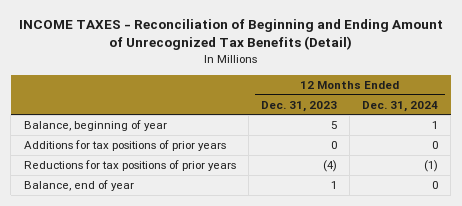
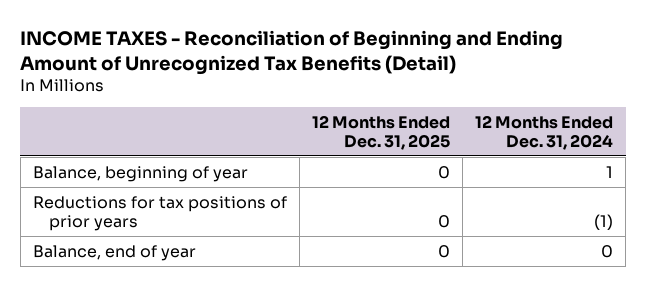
[260,100,337,112] Dec. 31, 2023 -> none
none -> [311,114,450,150] 12 Months Ended Dec. 31, 2025
[23,140,226,152] Additions for tax positions of prior years -> none

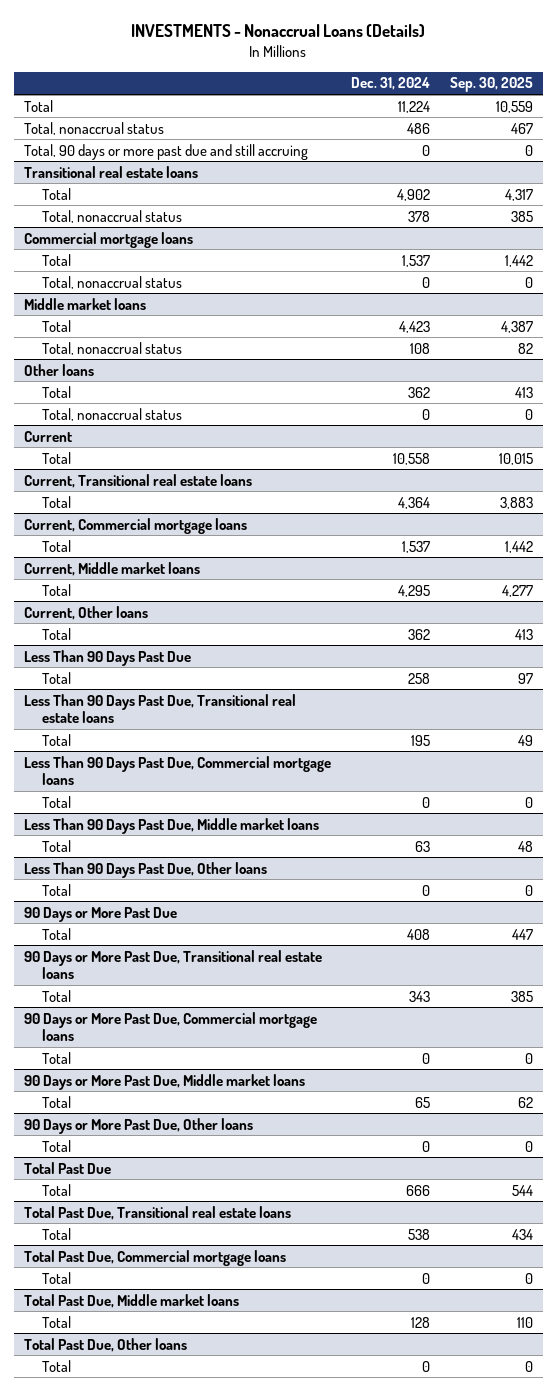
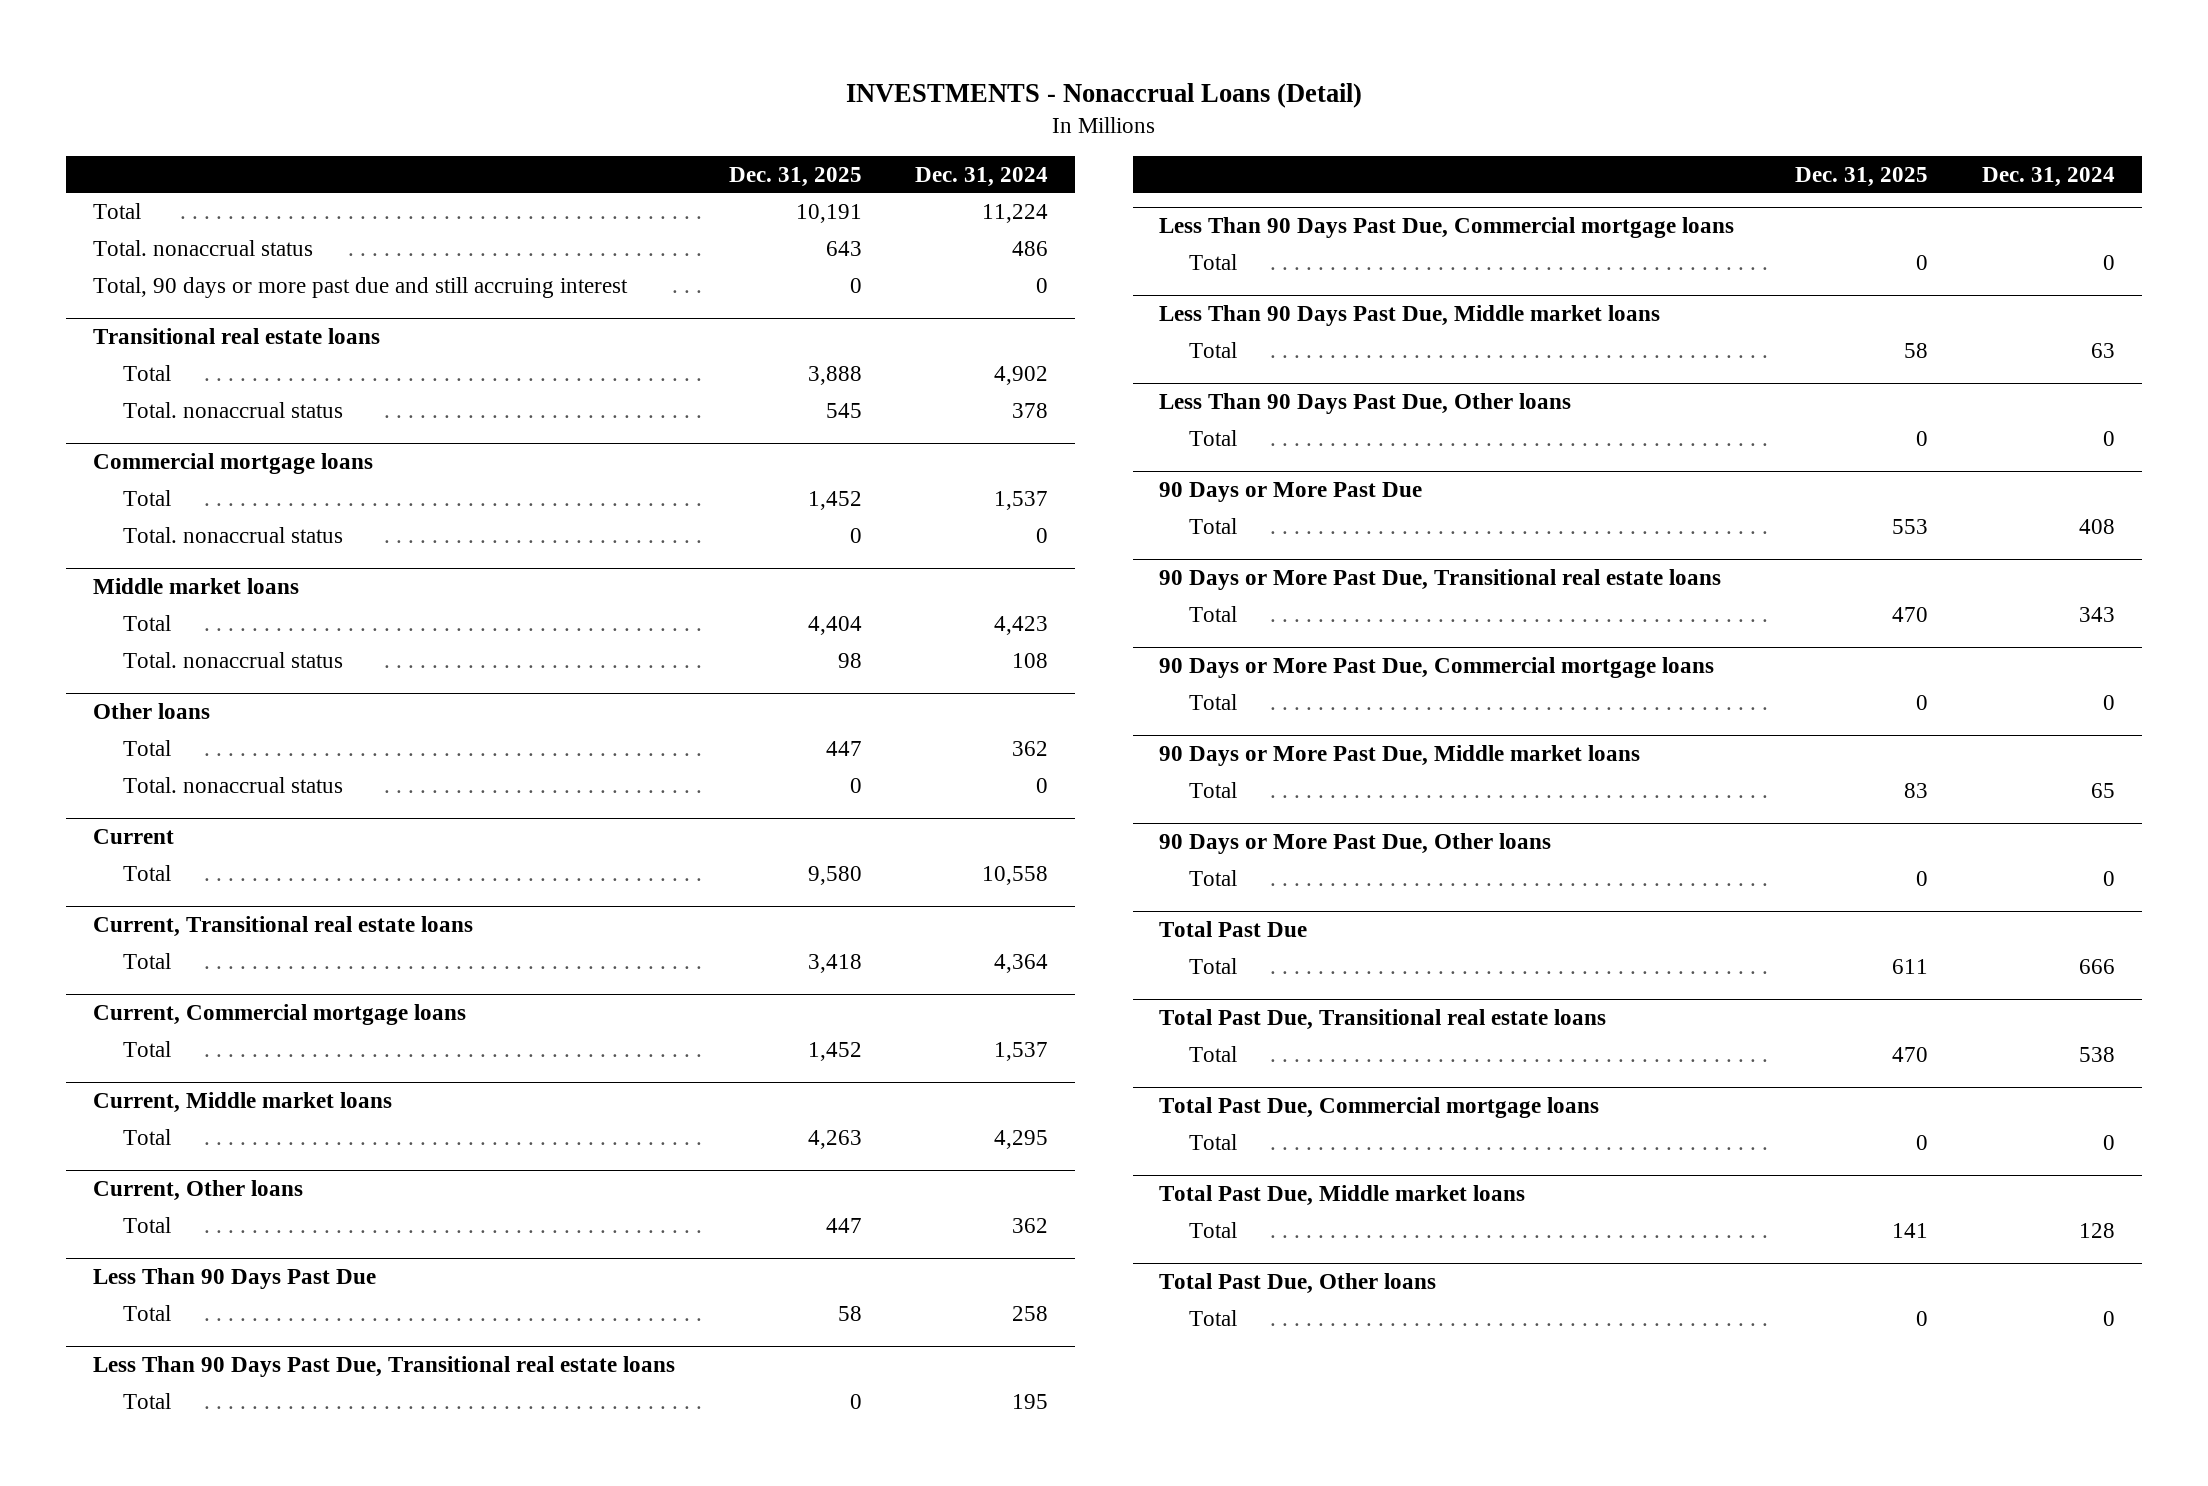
[131,24,426,38] INVESTMENTS - Nonaccrual Loans (Details) -> [845,82,1362,108] INVESTMENTS - Nonaccrual Loans (Detail)
[449,77,533,93] Sep. 30, 2025 -> none
none -> [728,166,862,187] Dec. 31, 2025
[24,121,165,135] Total, nonaccrual status -> [93,239,314,256] Total. nonaccrual status
[24,143,309,160] Total, 90 days or more past due and still accruing -> [93,276,629,298] Total, 90 days or more past due and still accruing interest
[42,209,183,223] Total, nonaccrual status -> [122,401,343,418] Total. nonaccrual status
[42,275,183,289] Total, nonaccrual status -> [122,526,343,543] Total. nonaccrual status
[42,341,183,355] Total, nonaccrual status -> [122,651,343,668] Total. nonaccrual status
[42,407,183,421] Total, nonaccrual status -> [122,776,343,793] Total. nonaccrual status

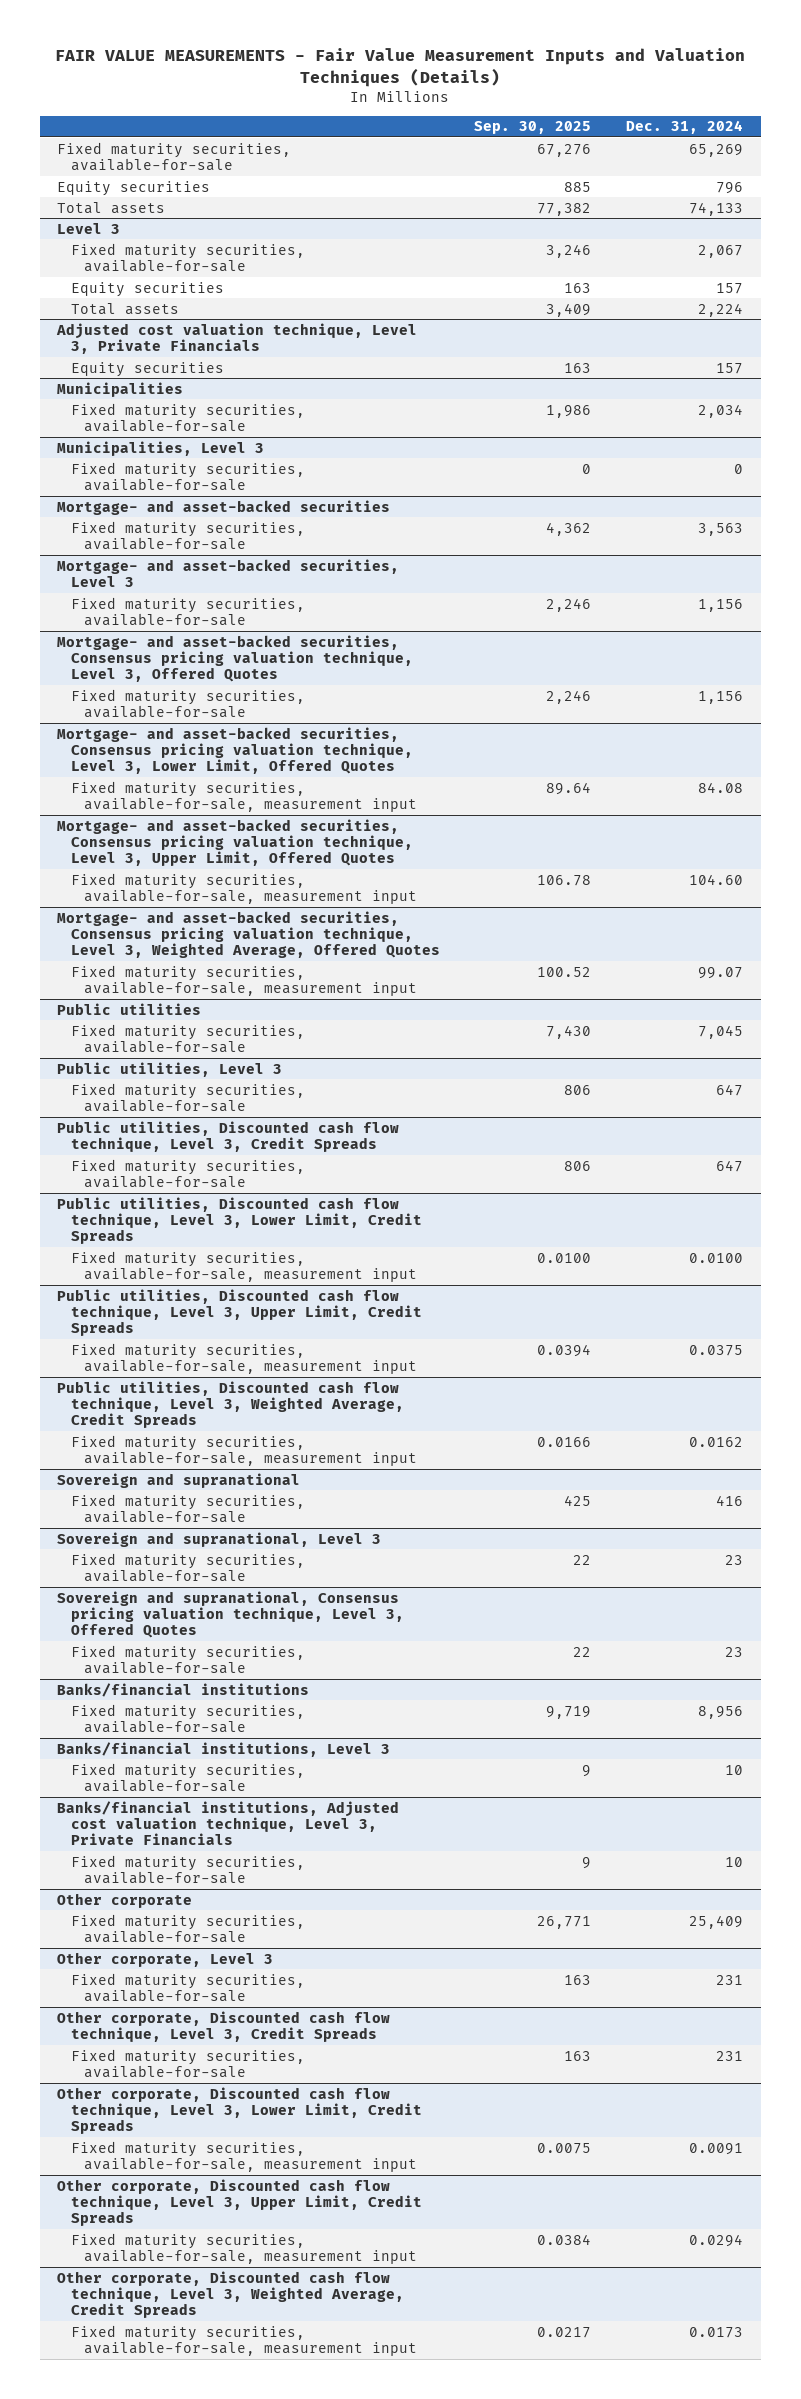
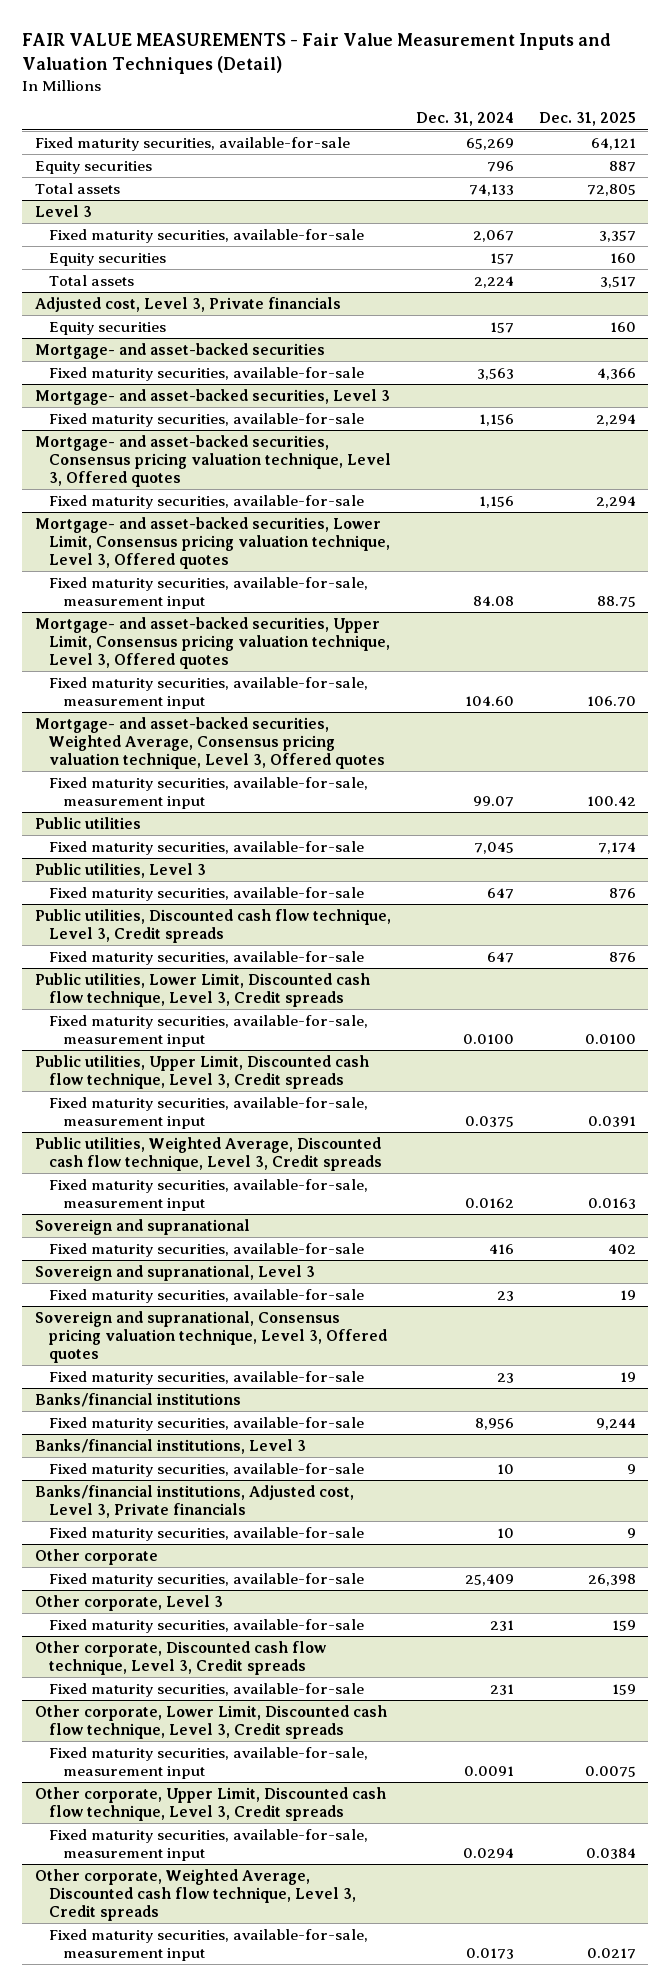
[55,48,746,87] FAIR VALUE MEASUREMENTS - Fair Value Measurement Inputs and Valuation Techniques (Details) -> [22,33,612,75] FAIR VALUE MEASUREMENTS - Fair Value Measurement Inputs and Valuation Techniques (Detail)
[474,121,592,135] Sep. 30, 2025 -> none
none -> [538,112,636,127] Dec. 31, 2025
[56,322,418,354] Adjusted cost valuation technique, Level 3, Private Financials -> [34,296,341,312] Adjusted cost, Level 3, Private financials
[57,381,184,397] Municipalities -> none
[70,402,305,432] Fixed maturity securities, available-for-sale -> none
[57,440,265,456] Municipalities, Level 3 -> none
[70,461,305,491] Fixed maturity securities, available-for-sale -> none
[57,634,413,682] Mortgage- and asset-backed securities, Consensus pricing valuation technique, Level 3, Offered Quotes -> [34,434,392,488] Mortgage- and asset-backed securities, Consensus pricing valuation technique, Level 3, Offered quotes
[57,726,413,774] Mortgage- and asset-backed securities, Consensus pricing valuation technique, Level 3, Lower Limit, Offered Quotes -> [34,516,391,570] Mortgage- and asset-backed securities, Lower Limit, Consensus pricing valuation technique, Level 3, Offered quotes
[57,818,413,866] Mortgage- and asset-backed securities, Consensus pricing valuation technique, Level 3, Upper Limit, Offered Quotes -> [34,616,391,670] Mortgage- and asset-backed securities, Upper Limit, Consensus pricing valuation technique, Level 3, Offered quotes
[57,910,440,958] Mortgage- and asset-backed securities, Consensus pricing valuation technique, Level 3, Weighted Average, Offered Quotes -> [34,716,386,770] Mortgage- and asset-backed securities, Weighted Average, Consensus pricing valuation technique, Level 3, Offered quotes
[57,1120,400,1152] Public utilities, Discounted cash flow technique, Level 3, Credit Spreads -> [34,908,391,943] Public utilities, Discounted cash flow technique, Level 3, Credit spreads
[57,1196,422,1244] Public utilities, Discounted cash flow technique, Level 3, Lower Limit, Credit Spreads -> [34,972,370,1007] Public utilities, Lower Limit, Discounted cash flow technique, Level 3, Credit spreads
[57,1288,422,1336] Public utilities, Discounted cash flow technique, Level 3, Upper Limit, Credit Spreads -> [34,1054,369,1089] Public utilities, Upper Limit, Discounted cash flow technique, Level 3, Credit spreads
[57,1380,404,1428] Public utilities, Discounted cash flow technique, Level 3, Weighted Average, Credit Spreads -> [34,1136,383,1171] Public utilities, Weighted Average, Discounted cash flow technique, Level 3, Credit spreads
[57,1590,404,1638] Sovereign and supranational, Consensus pricing valuation technique, Level 3, Offered Quotes -> [34,1310,388,1364] Sovereign and supranational, Consensus pricing valuation technique, Level 3, Offered quotes
[57,1800,400,1845] Banks/financial institutions, Adjusted cost valuation technique, Level 3, Private Financials -> [34,1484,354,1518] Banks/financial institutions, Adjusted cost, Level 3, Private financials
[57,2010,391,2042] Other corporate, Discounted cash flow technique, Level 3, Credit Spreads -> [34,1640,326,1675] Other corporate, Discounted cash flow technique, Level 3, Credit spreads
[57,2086,422,2134] Other corporate, Discounted cash flow technique, Level 3, Lower Limit, Credit Spreads -> [34,1704,387,1739] Other corporate, Lower Limit, Discounted cash flow technique, Level 3, Credit spreads
[57,2178,422,2226] Other corporate, Discounted cash flow technique, Level 3, Upper Limit, Credit Spreads -> [34,1786,386,1821] Other corporate, Upper Limit, Discounted cash flow technique, Level 3, Credit spreads
[57,2270,404,2318] Other corporate, Discounted cash flow technique, Level 3, Weighted Average, Credit Spreads -> [34,1868,357,1922] Other corporate, Weighted Average, Discounted cash flow technique, Level 3, Credit spreads

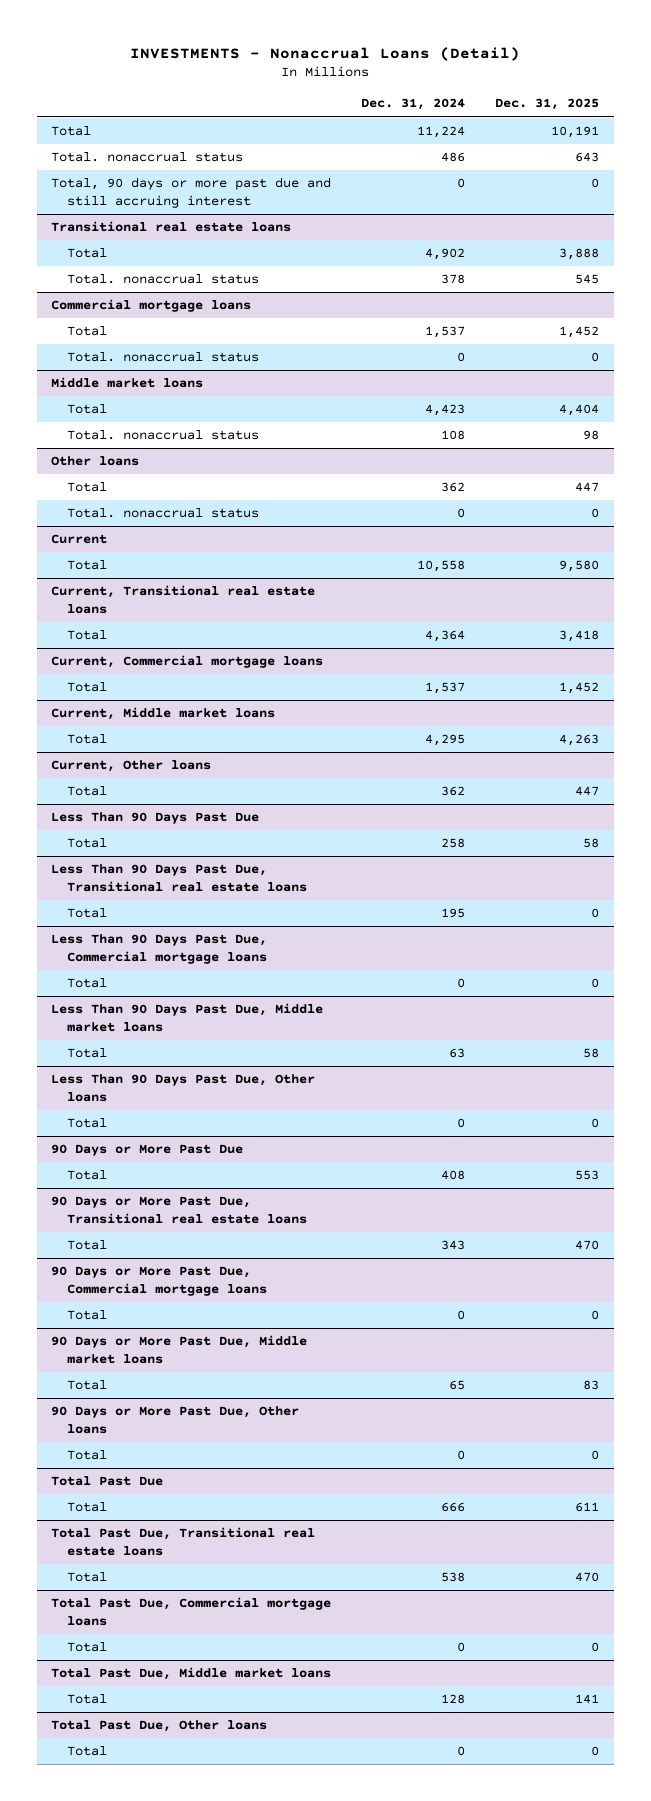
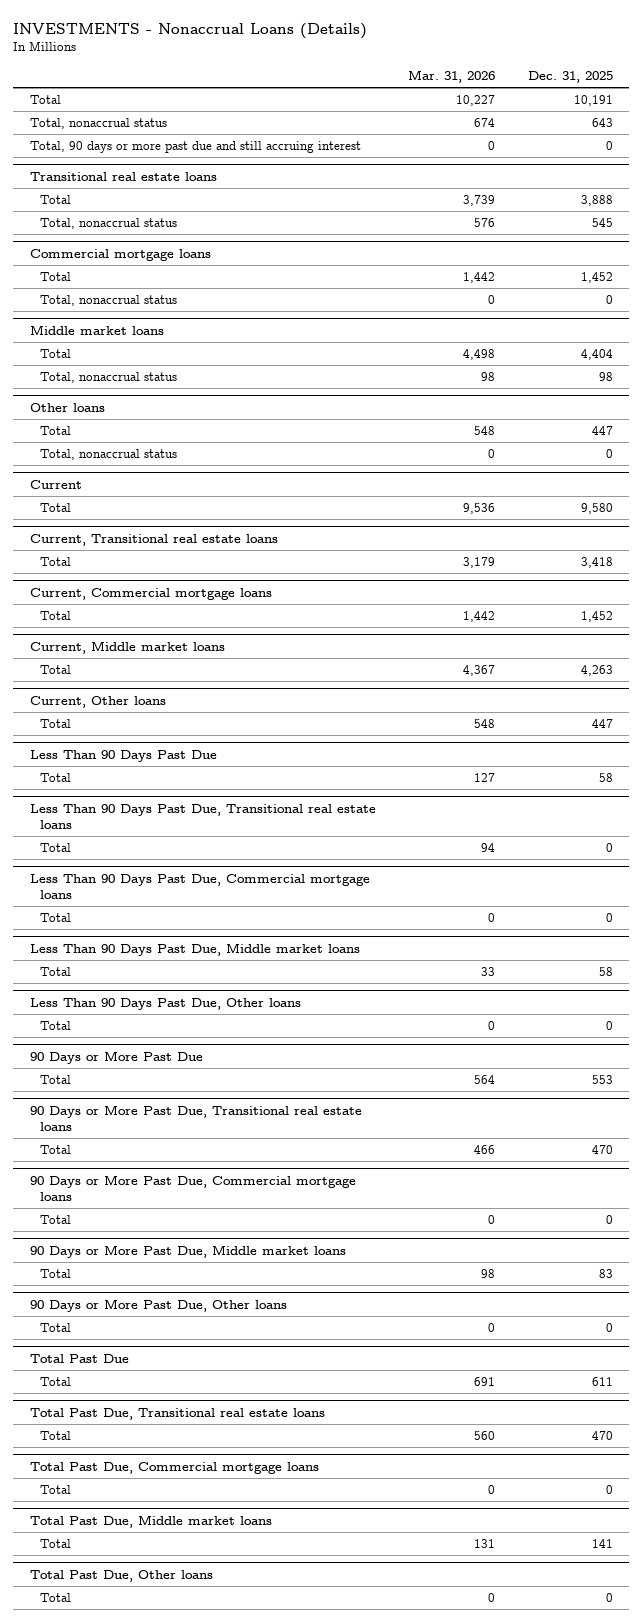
[130,46,521,61] INVESTMENTS - Nonaccrual Loans (Detail) -> [13,22,368,39] INVESTMENTS - Nonaccrual Loans (Details)
[361,98,466,111] Dec. 31, 2024 -> none
none -> [408,70,496,84] Mar. 31, 2026
[51,152,244,163] Total. nonaccrual status -> [29,118,167,130] Total, nonaccrual status
[67,274,260,285] Total. nonaccrual status -> [40,218,178,230] Total, nonaccrual status
[67,352,260,363] Total. nonaccrual status -> [40,295,178,307] Total, nonaccrual status
[67,430,260,441] Total. nonaccrual status -> [40,372,178,384] Total, nonaccrual status
[67,508,260,519] Total. nonaccrual status -> [40,449,178,461] Total, nonaccrual status

